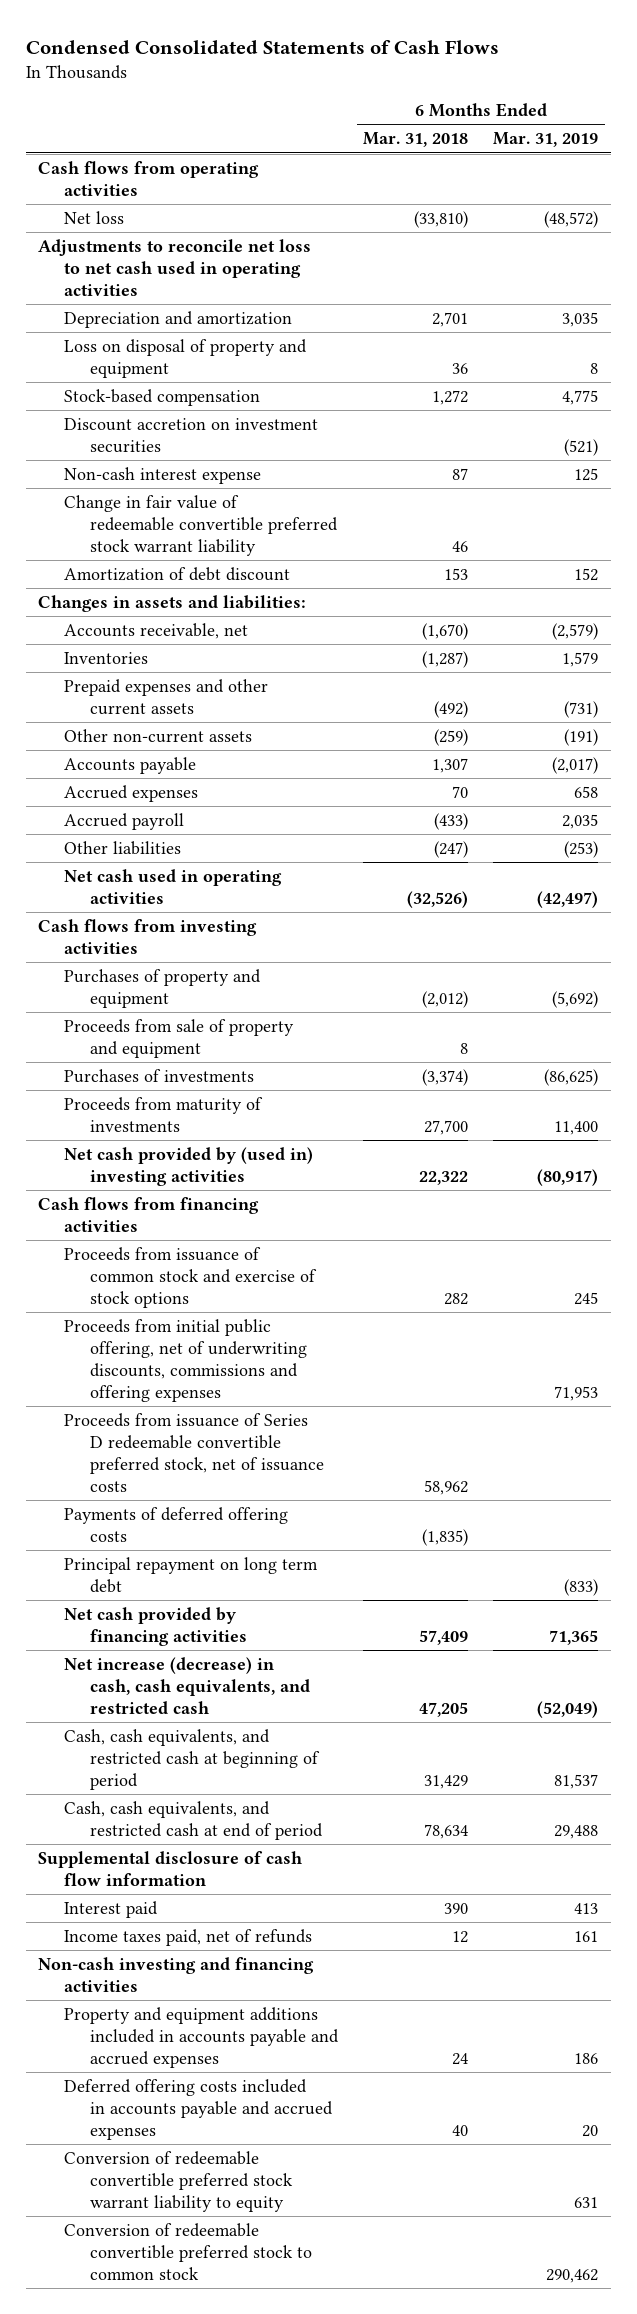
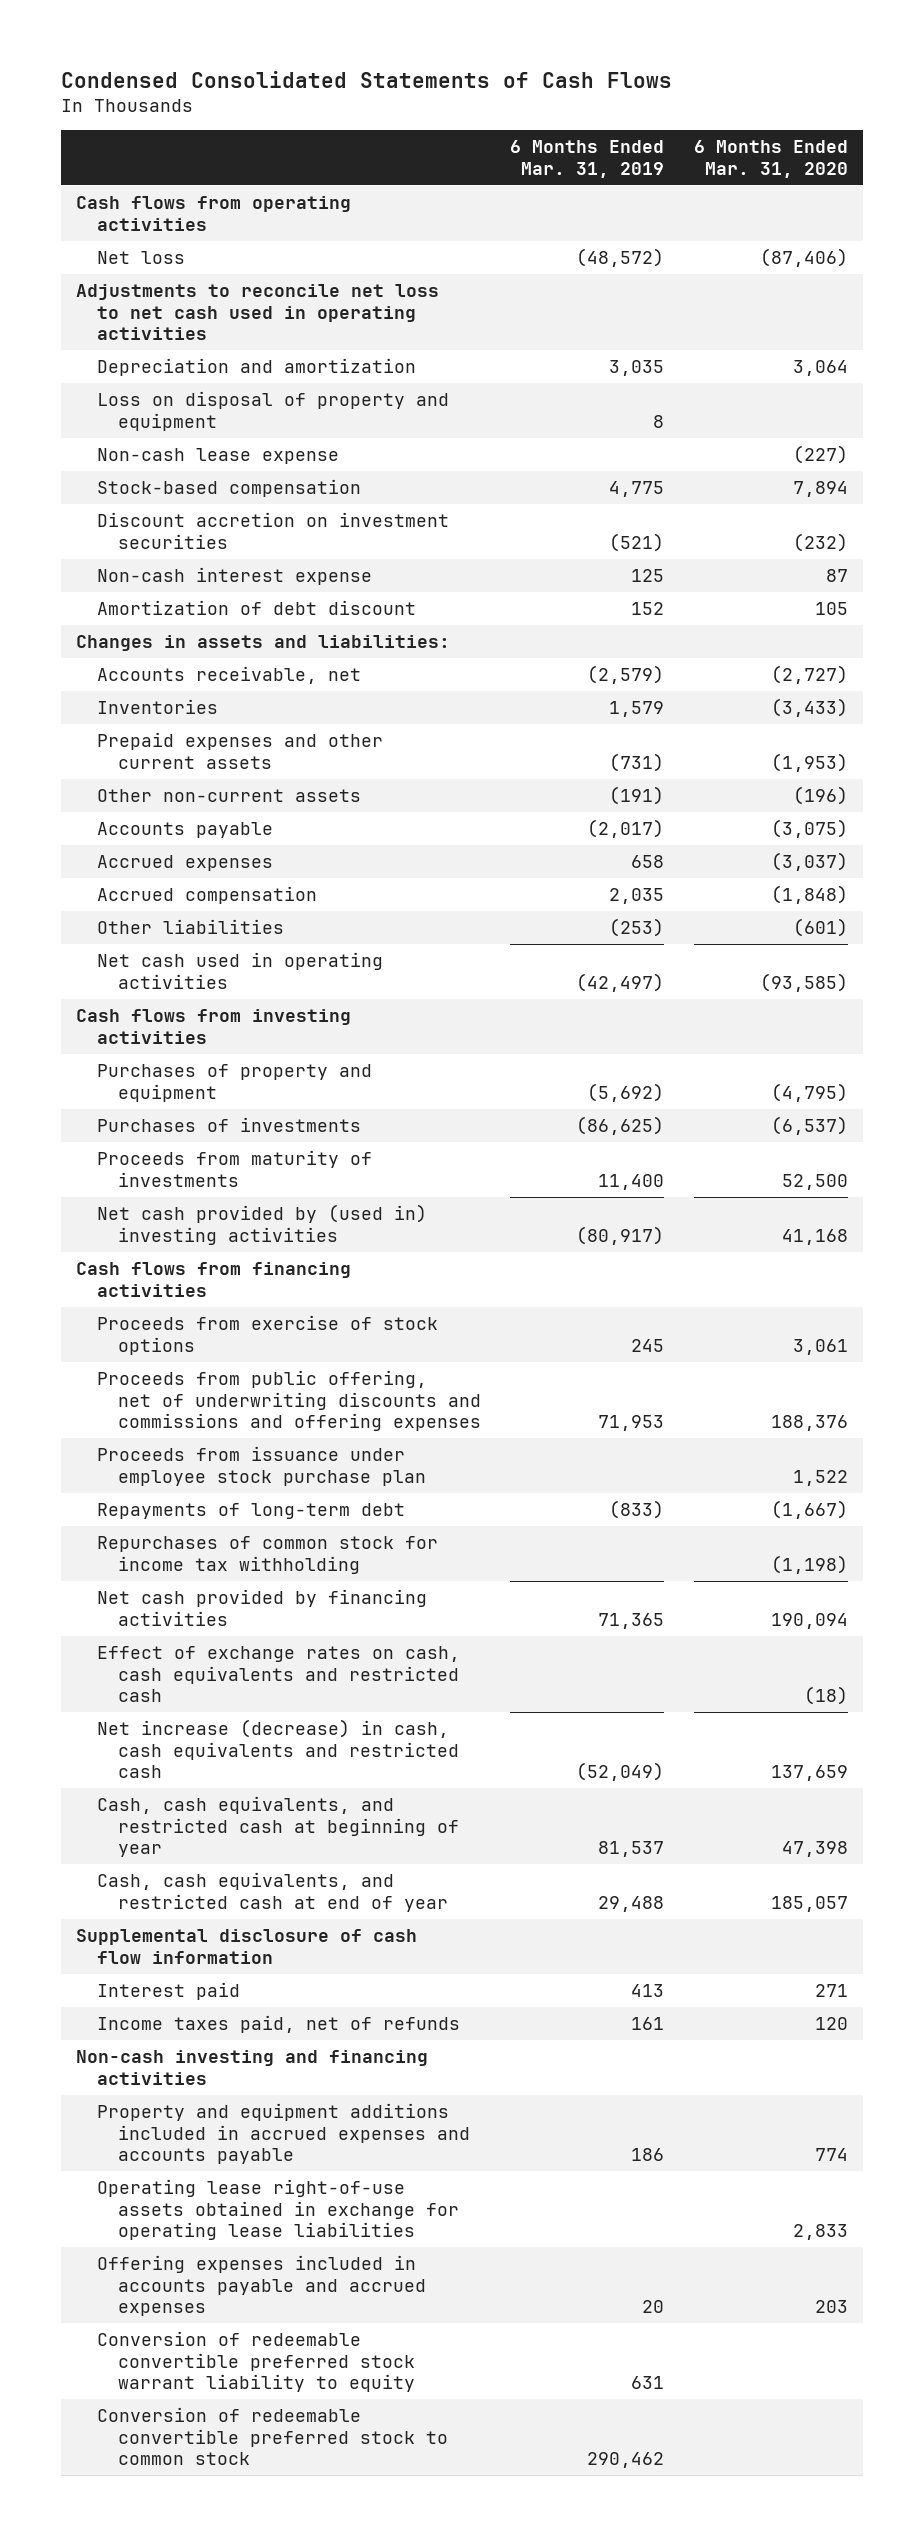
[363,132,469,148] Mar. 31, 2018 -> none
none -> [693,140,848,178] 6 Months Ended Mar. 31, 2020
none -> [96,448,339,465] Non-cash lease expense
[63,495,338,556] Change in fair value of redeemable convertible preferred stock warrant liability -> none
[63,813,184,831] Accrued payroll -> [96,886,317,905] Accrued compensation
[63,1019,294,1058] Proceeds from sale of property and equipment -> none
[63,1413,324,1492] Proceeds from issuance of Series D redeemable convertible preferred stock, net of issuance costs -> none
[63,1507,288,1542] Payments of deferred offering costs -> none
[63,1247,317,1308] Proceeds from issuance of common stock and exercise of stock options -> [96,1315,438,1355] Proceeds from exercise of stock options
[63,1319,307,1402] Proceeds from initial public offering, net of underwriting discounts, commissions and offering expenses -> [96,1370,481,1431] Proceeds from public offering, net of underwriting discounts and commissions and offering expenses
none -> [96,1446,426,1486] Proceeds from issuance under employee stock purchase plan
[63,1557,318,1593] Principal repayment on long term debt -> [96,1503,405,1520] Repayments of long-term debt
none -> [96,1536,438,1574] Repurchases of common stock for income tax withholding
none -> [96,1646,460,1702] Effect of exchange rates on cash, cash equivalents and restricted cash
[63,1657,310,1714] Net increase (decrease) in cash, cash equivalents, and restricted cash -> [96,1719,459,1778] Net increase (decrease) in cash, cash equivalents and restricted cash
[63,1729,320,1790] Cash, cash equivalents, and restricted cash at beginning of period -> [96,1796,459,1857] Cash, cash equivalents, and restricted cash at beginning of year
[63,1801,323,1840] Cash, cash equivalents, and restricted cash at end of period -> [96,1872,448,1912] Cash, cash equivalents, and restricted cash at end of year
[63,2007,339,2068] Property and equipment additions included in accounts payable and accrued expenses -> [96,2103,470,2164] Property and equipment additions included in accrued expenses and accounts payable
none -> [96,2179,459,2240] Operating lease right-of-use assets obtained in exchange for operating lease liabilities
[63,2079,333,2140] Deferred offering costs included in accounts payable and accrued expenses -> [96,2255,426,2316] Offering expenses included in accounts payable and accrued expenses

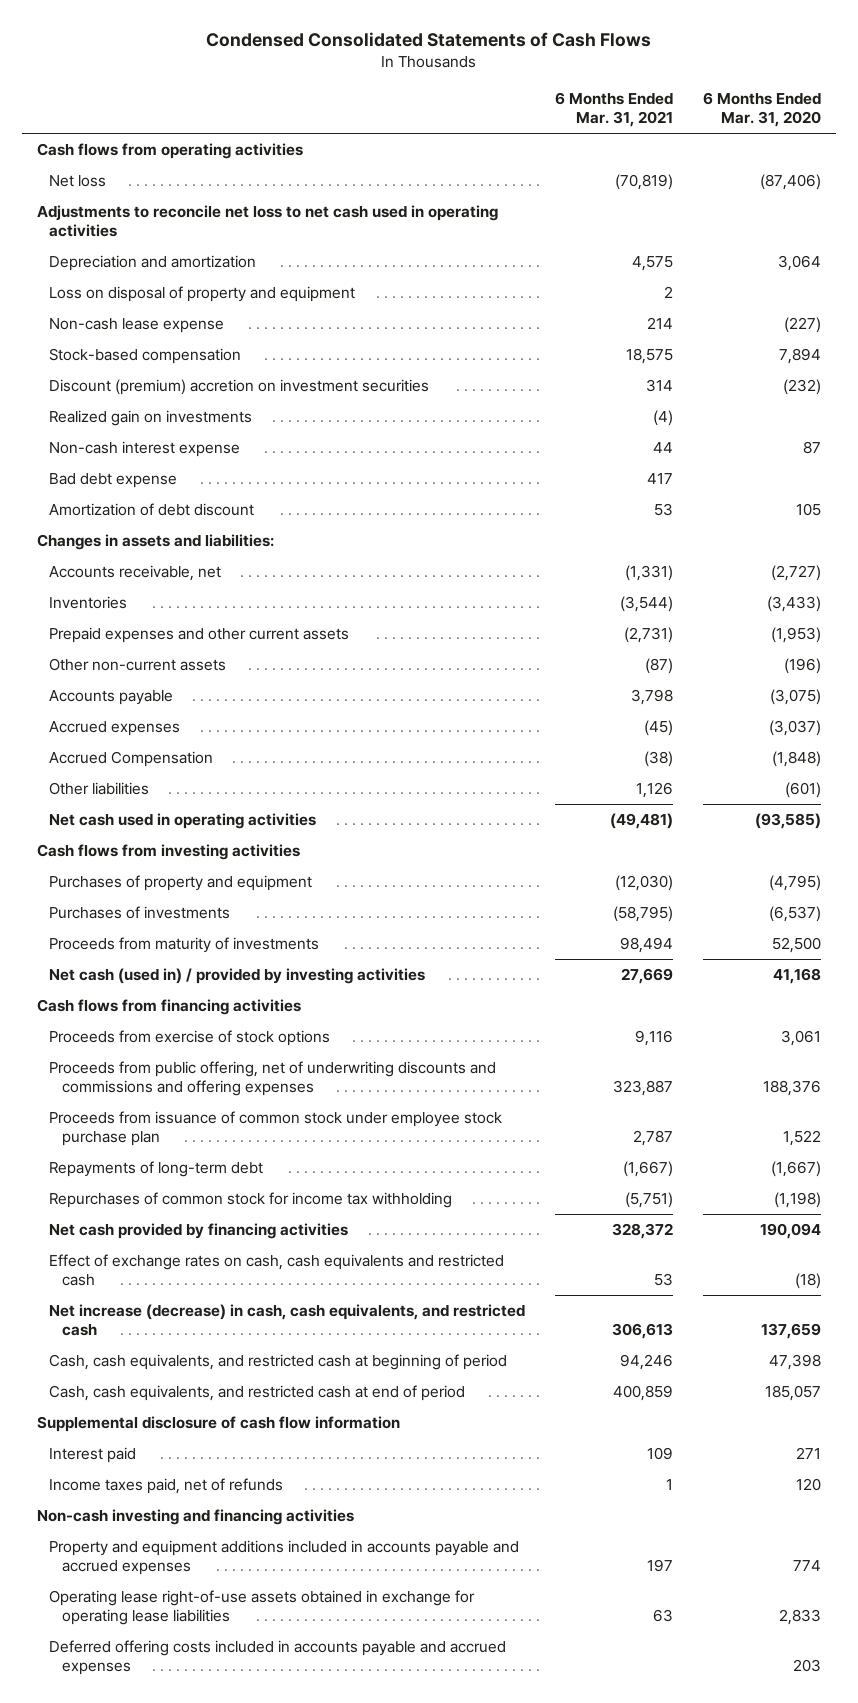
[510,140,665,178] 6 Months Ended Mar. 31, 2019 -> none
none -> [555,92,674,128] 6 Months Ended Mar. 31, 2021
[96,512,449,549] Discount accretion on investment securities -> [49,379,430,396] Discount (premium) accretion on investment securities
none -> [49,410,253,427] Realized gain on investments
none -> [49,473,178,489] Bad debt expense
[96,886,317,905] Accrued compensation -> [49,751,214,768] Accrued Compensation
[96,1204,427,1245] Net cash provided by (used in) investing activities -> [49,968,426,985] Net cash (used in) / provided by investing activities
[96,1446,426,1486] Proceeds from issuance under employee stock purchase plan -> [49,1111,503,1147] Proceeds from issuance of common stock under employee stock purchase plan
[96,1719,459,1778] Net increase (decrease) in cash, cash equivalents and restricted cash -> [49,1304,526,1337] Net increase (decrease) in cash, cash equivalents, and restricted cash
[96,1796,459,1857] Cash, cash equivalents, and restricted cash at beginning of year -> [49,1354,508,1371] Cash, cash equivalents, and restricted cash at beginning of period
[96,1872,448,1912] Cash, cash equivalents, and restricted cash at end of year -> [49,1385,466,1402] Cash, cash equivalents, and restricted cash at end of period
[96,2103,470,2164] Property and equipment additions included in accrued expenses and accounts payable -> [49,1540,520,1576] Property and equipment additions included in accounts payable and accrued expenses
[96,2331,415,2392] Conversion of redeemable convertible preferred stock warrant liability to equity -> none
[96,2407,448,2465] Conversion of redeemable convertible preferred stock to common stock -> none
[96,2255,426,2316] Offering expenses included in accounts payable and accrued expenses -> [49,1640,507,1676] Deferred offering costs included in accounts payable and accrued expenses

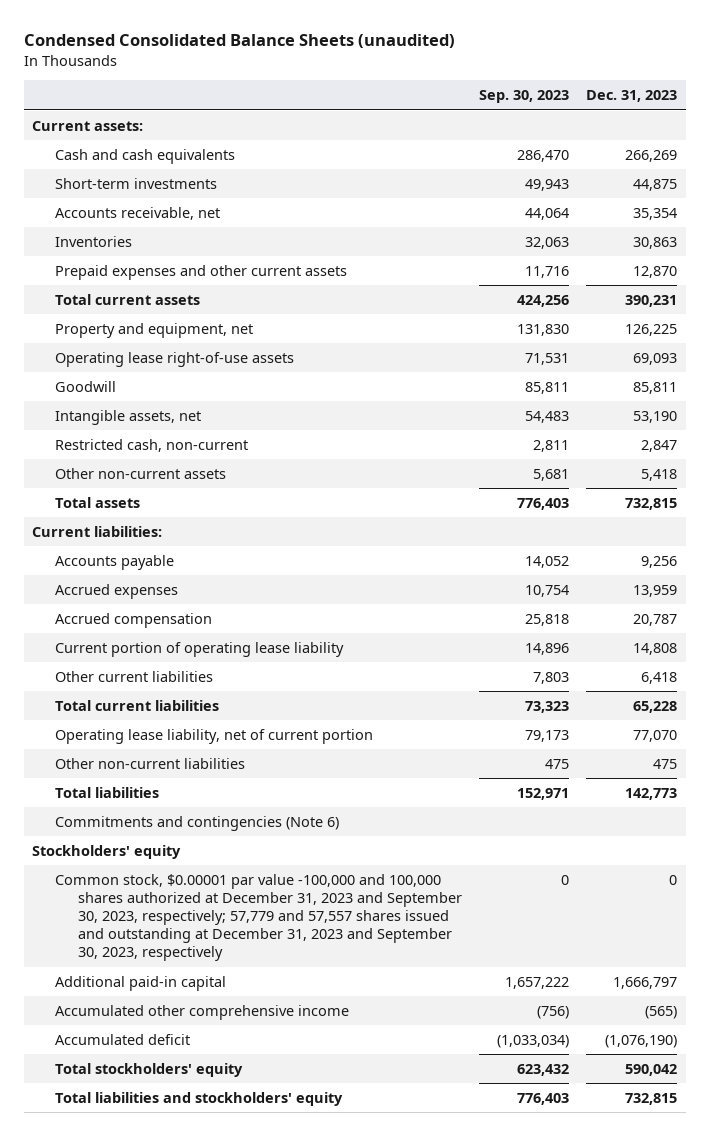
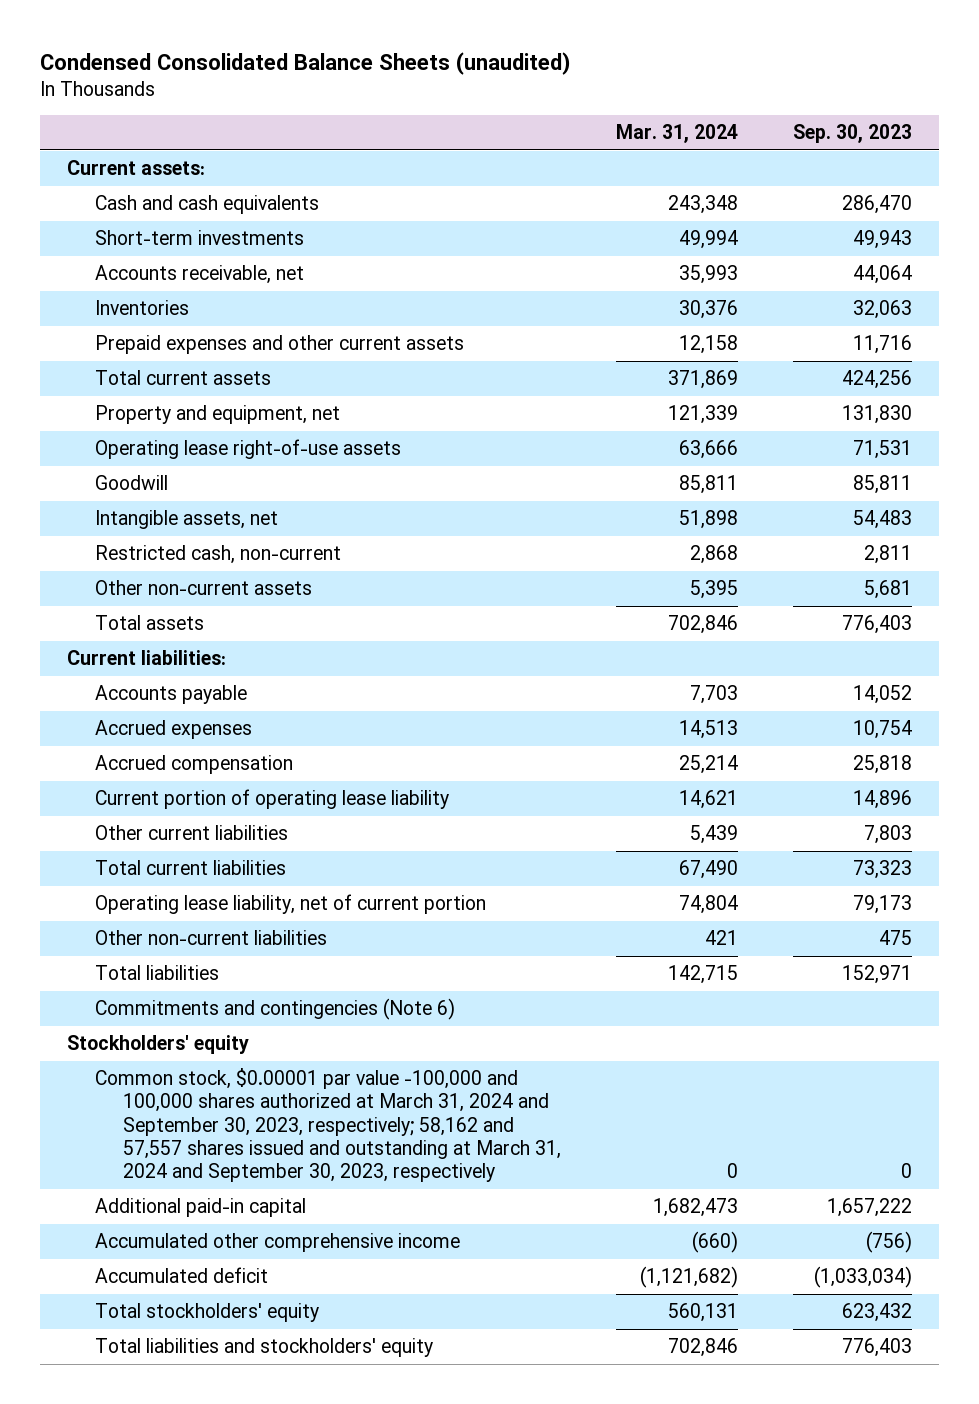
[586,90,678,103] Dec. 31, 2023 -> none
none -> [615,124,738,144] Mar. 31, 2024
[55,873,462,962] Common stock, $0.00001 par value -100,000 and 100,000 shares authorized at December 31, 2023 and September 30, 2023, respectively; 57,779 and 57,557 shares issued and outstanding at December 31, 2023 and September 30, 2023, respectively -> [94,1068,561,1183] Common stock, $0.00001 par value -100,000 and 100,000 shares authorized at March 31, 2024 and September 30, 2023, respectively; 58,162 and 57,557 shares issued and outstanding at March 31, 2024 and September 30, 2023, respectively

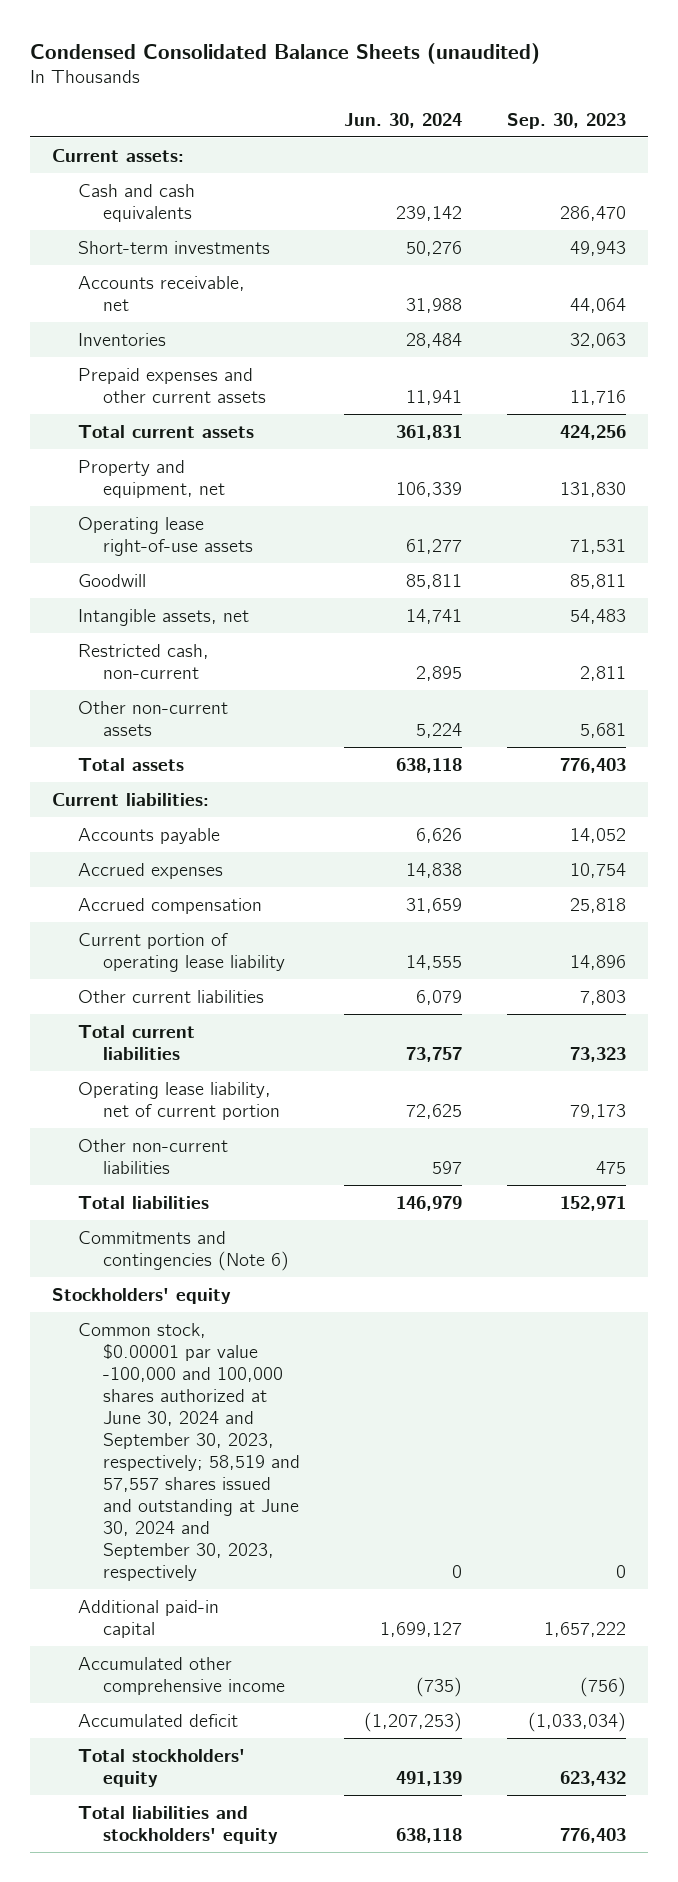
[615,124,738,144] Mar. 31, 2024 -> none
none -> [344,112,463,128] Jun. 30, 2024
[94,1068,561,1183] Common stock, $0.00001 par value -100,000 and 100,000 shares authorized at March 31, 2024 and September 30, 2023, respectively; 58,162 and 57,557 shares issued and outstanding at March 31, 2024 and September 30, 2023, respectively -> [77,1322,300,1581] Common stock, $0.00001 par value -100,000 and 100,000 shares authorized at June 30, 2024 and September 30, 2023, respectively; 58,519 and 57,557 shares issued and outstanding at June 30, 2024 and September 30, 2023, respectively

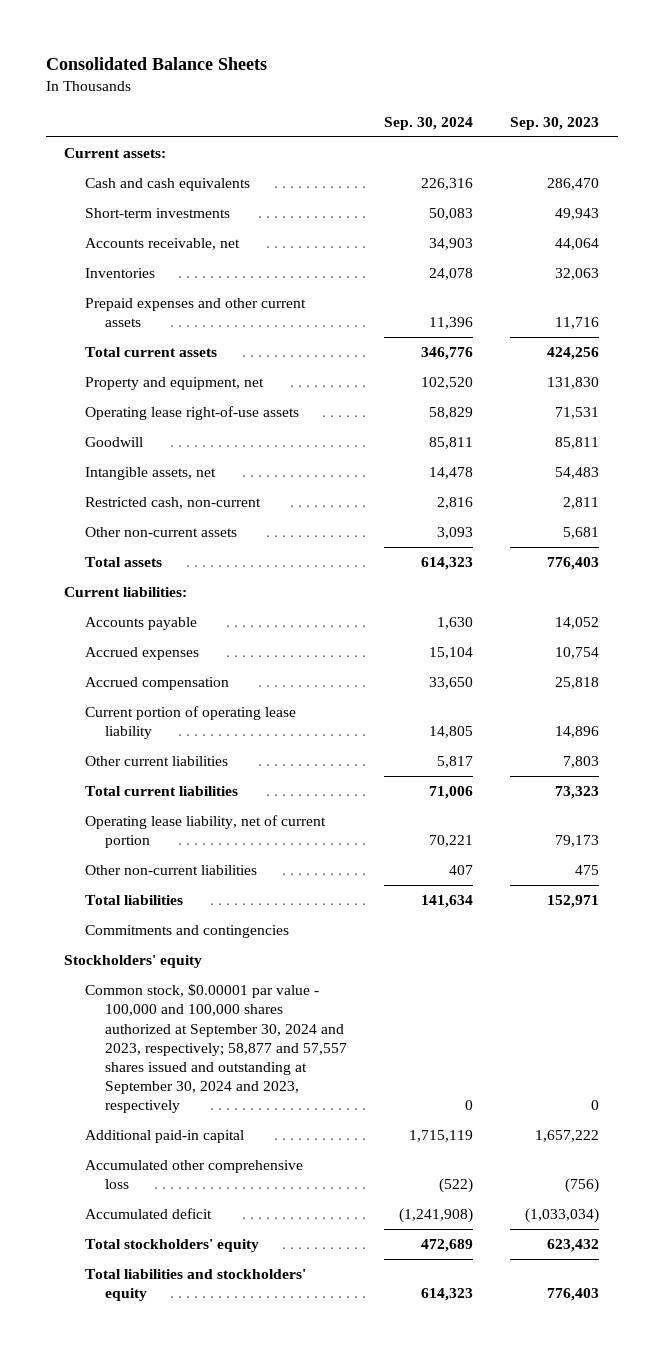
[29,42,540,64] Condensed Consolidated Balance Sheets (unaudited) -> [45,57,267,71] Consolidated Balance Sheets
[344,112,463,128] Jun. 30, 2024 -> none
none -> [384,116,474,130] Sep. 30, 2024
[77,1230,289,1271] Commitments and contingencies (Note 6) -> [84,925,289,939] Commitments and contingencies
[77,1322,300,1581] Common stock, $0.00001 par value -100,000 and 100,000 shares authorized at June 30, 2024 and September 30, 2023, respectively; 58,519 and 57,557 shares issued and outstanding at June 30, 2024 and September 30, 2023, respectively -> [84,984,348,1114] Common stock, $0.00001 par value - 100,000 and 100,000 shares authorized at September 30, 2024 and 2023, respectively; 58,877 and 57,557 shares issued and outstanding at September 30, 2024 and 2023, respectively
[77,1656,285,1695] Accumulated other comprehensive income -> [84,1160,303,1190] Accumulated other comprehensive loss

